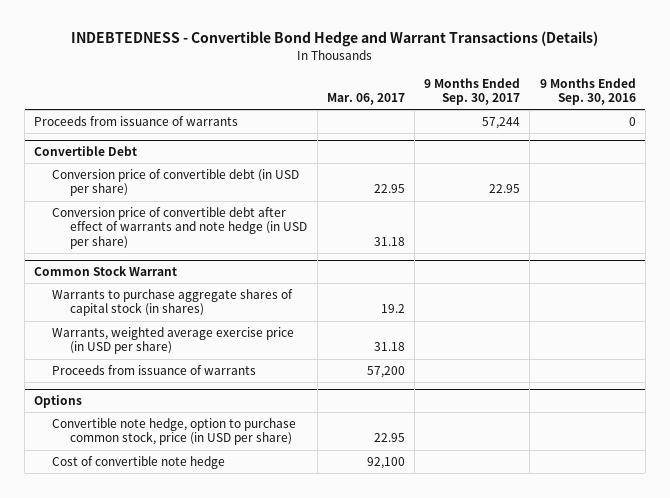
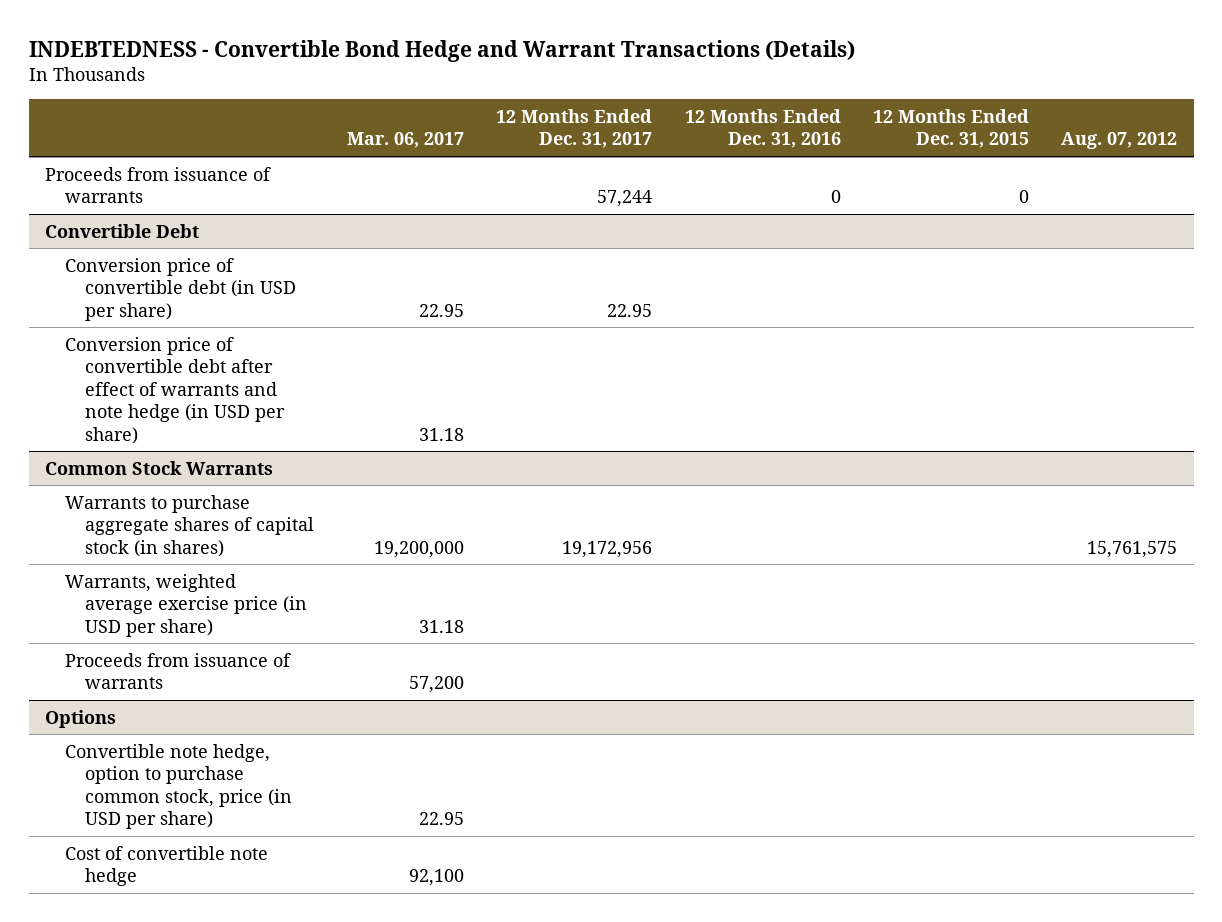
[424,77,521,106] 9 Months Ended Sep. 30, 2017 -> none
[539,77,636,106] 9 Months Ended Sep. 30, 2016 -> none
none -> [496,108,653,149] 12 Months Ended Dec. 31, 2017
none -> [684,108,841,149] 12 Months Ended Dec. 31, 2016
none -> [873,108,1030,149] 12 Months Ended Dec. 31, 2015
none -> [1061,132,1178,150] Aug. 07, 2012
[34,266,178,277] Common Stock Warrant -> [44,460,273,475] Common Stock Warrants
[380,304,405,314] 19.2 -> [373,540,464,558] 19,200,000

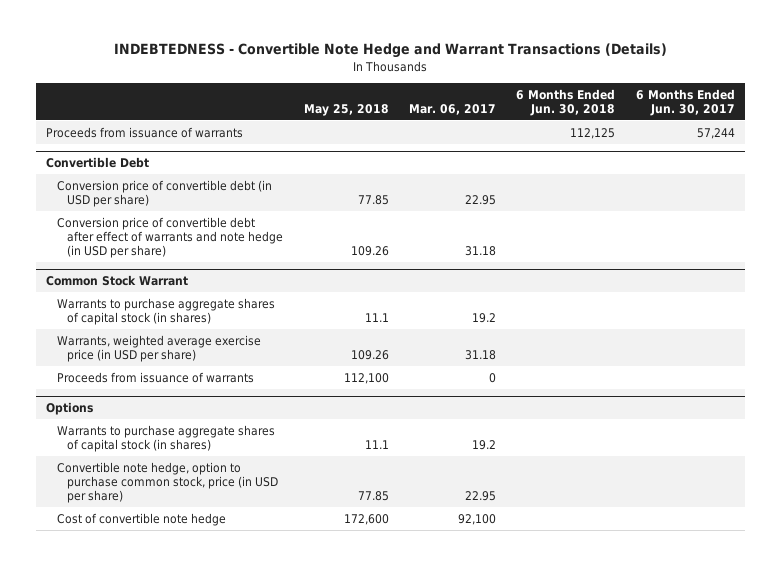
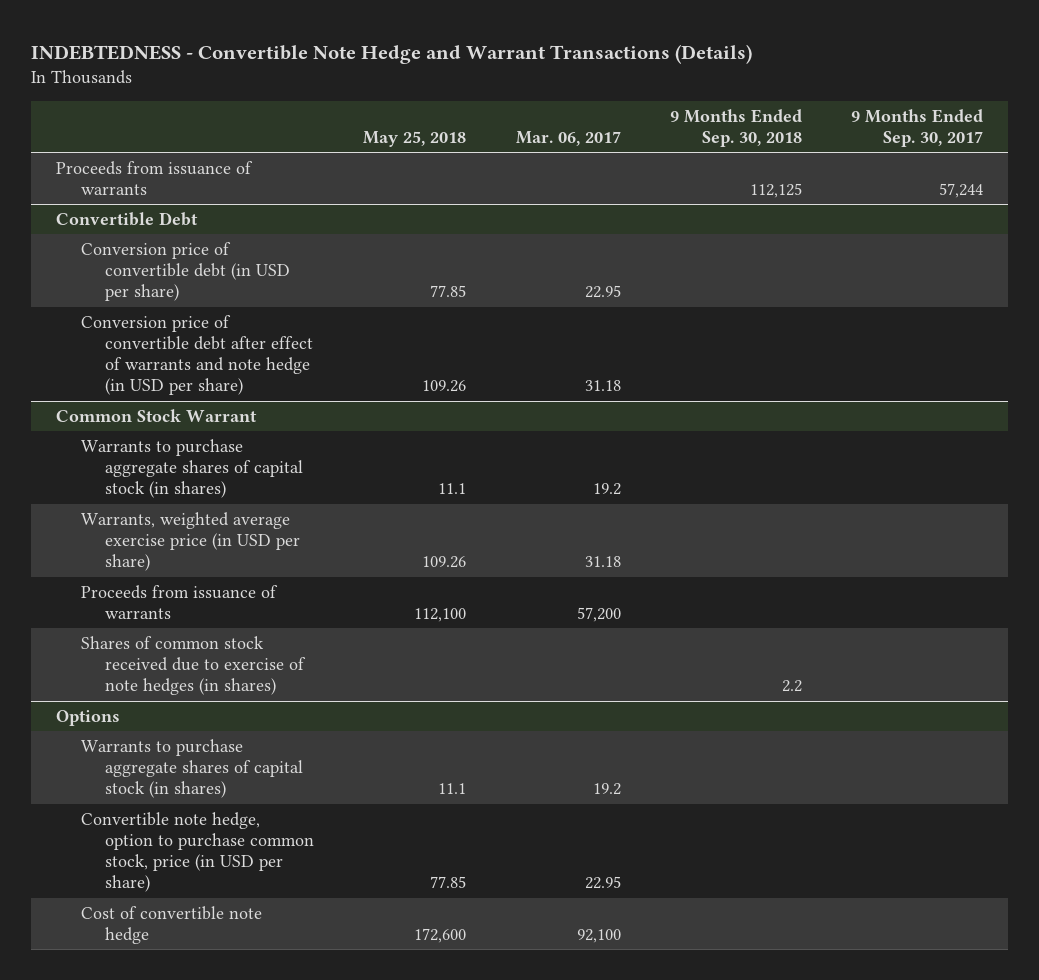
[516,88,616,116] 6 Months Ended Jun. 30, 2018 -> none
[635,88,735,116] 6 Months Ended Jun. 30, 2017 -> none
none -> [670,108,803,147] 9 Months Ended Sep. 30, 2018
none -> [851,108,984,147] 9 Months Ended Sep. 30, 2017
[488,373,496,384] 0 -> [576,607,621,623] 57,200
none -> [80,635,307,696] Shares of common stock received due to exercise of note hedges (in shares)

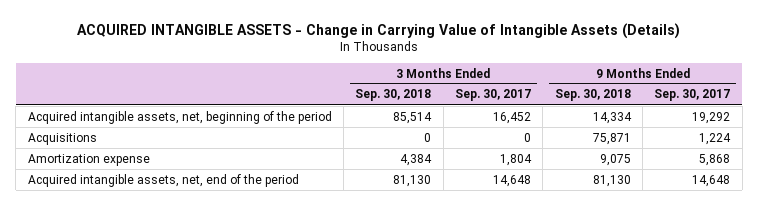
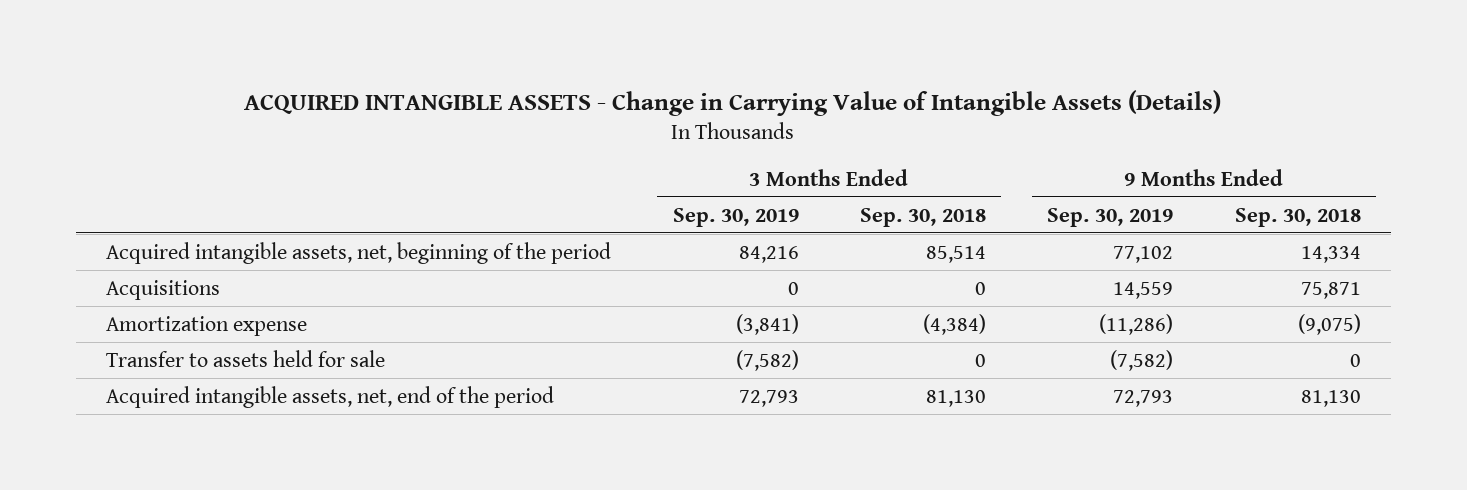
[455,89,532,102] Sep. 30, 2017 -> none
[654,89,731,102] Sep. 30, 2017 -> none
none -> [672,207,799,227] Sep. 30, 2019
none -> [1047,207,1174,227] Sep. 30, 2019
[400,153,433,166] 4,384 -> [922,313,986,335] (4,384)
[599,153,631,166] 9,075 -> [1297,313,1361,335] (9,075)
none -> [106,349,386,367] Transfer to assets held for sale

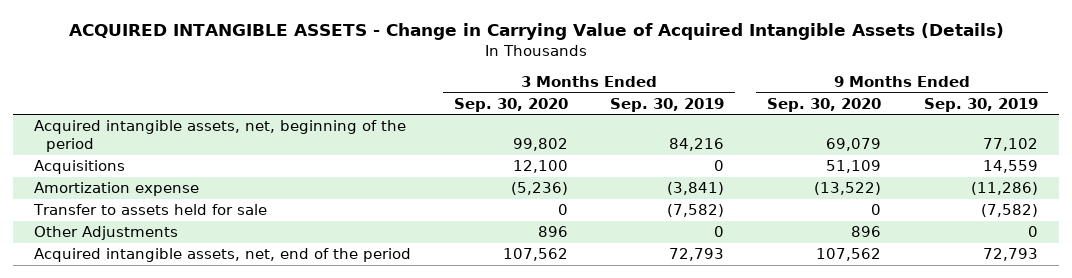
[244,89,1222,116] ACQUIRED INTANGIBLE ASSETS - Change in Carrying Value of Intangible Assets (Details) -> [68,22,1004,40] ACQUIRED INTANGIBLE ASSETS - Change in Carrying Value of Acquired Intangible Assets (Details)
[859,207,986,227] Sep. 30, 2018 -> none
[1234,207,1361,227] Sep. 30, 2018 -> none
none -> [453,97,568,112] Sep. 30, 2020
none -> [766,97,881,112] Sep. 30, 2020
none -> [34,226,179,241] Other Adjustments

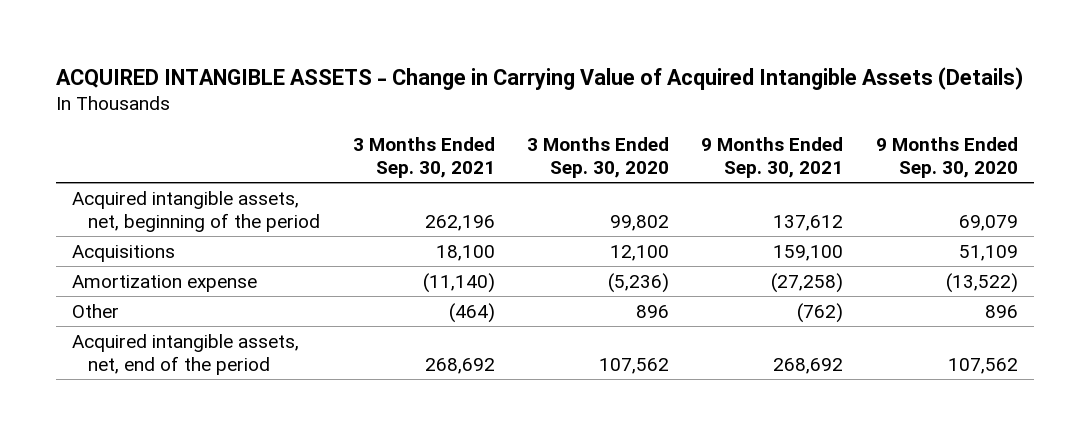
[610,97,725,112] Sep. 30, 2019 -> none
[923,97,1038,112] Sep. 30, 2019 -> none
none -> [352,136,495,178] 3 Months Ended Sep. 30, 2021
none -> [701,136,844,178] 9 Months Ended Sep. 30, 2021
[33,204,268,216] Transfer to assets held for sale -> none
[34,226,179,241] Other Adjustments -> [71,303,119,318] Other

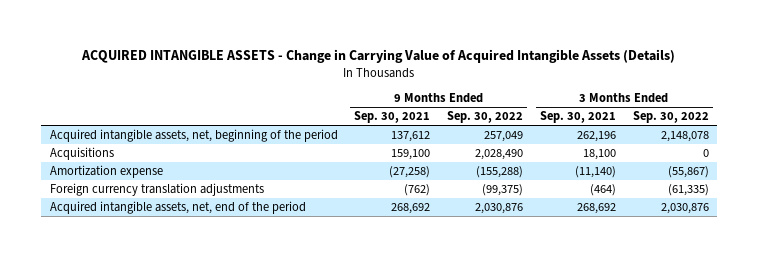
[526,136,669,178] 3 Months Ended Sep. 30, 2020 -> none
[875,136,1018,178] 9 Months Ended Sep. 30, 2020 -> none
none -> [447,111,524,124] Sep. 30, 2022
none -> [632,111,709,124] Sep. 30, 2022
[71,303,119,318] Other -> [49,183,264,197] Foreign currency translation adjustments

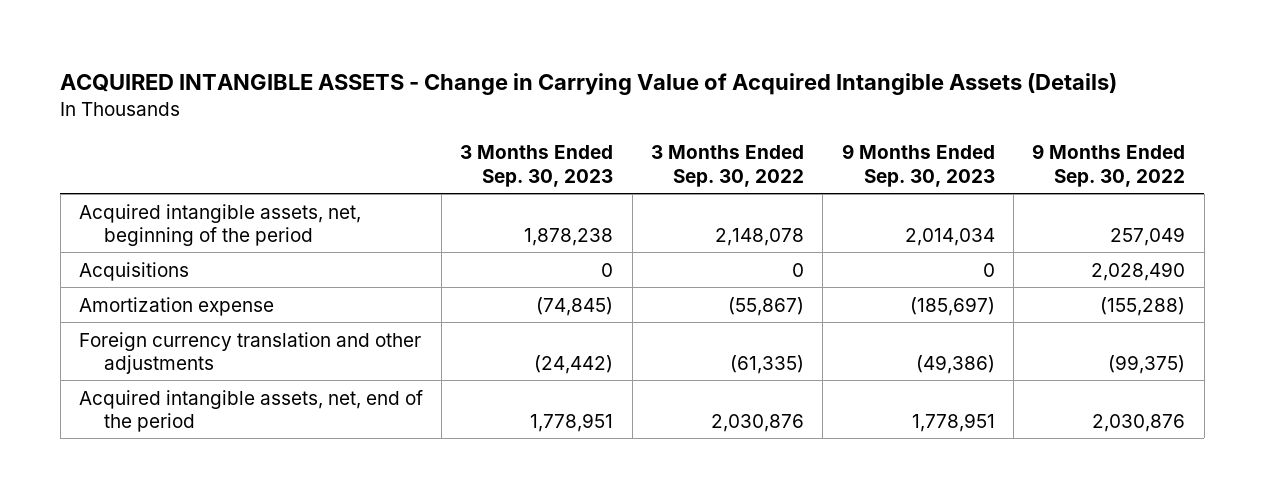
[354,111,431,124] Sep. 30, 2021 -> none
[539,111,616,124] Sep. 30, 2021 -> none
none -> [460,145,614,187] 3 Months Ended Sep. 30, 2023
none -> [841,144,995,187] 9 Months Ended Sep. 30, 2023
[49,183,264,197] Foreign currency translation adjustments -> [78,331,421,374] Foreign currency translation and other adjustments

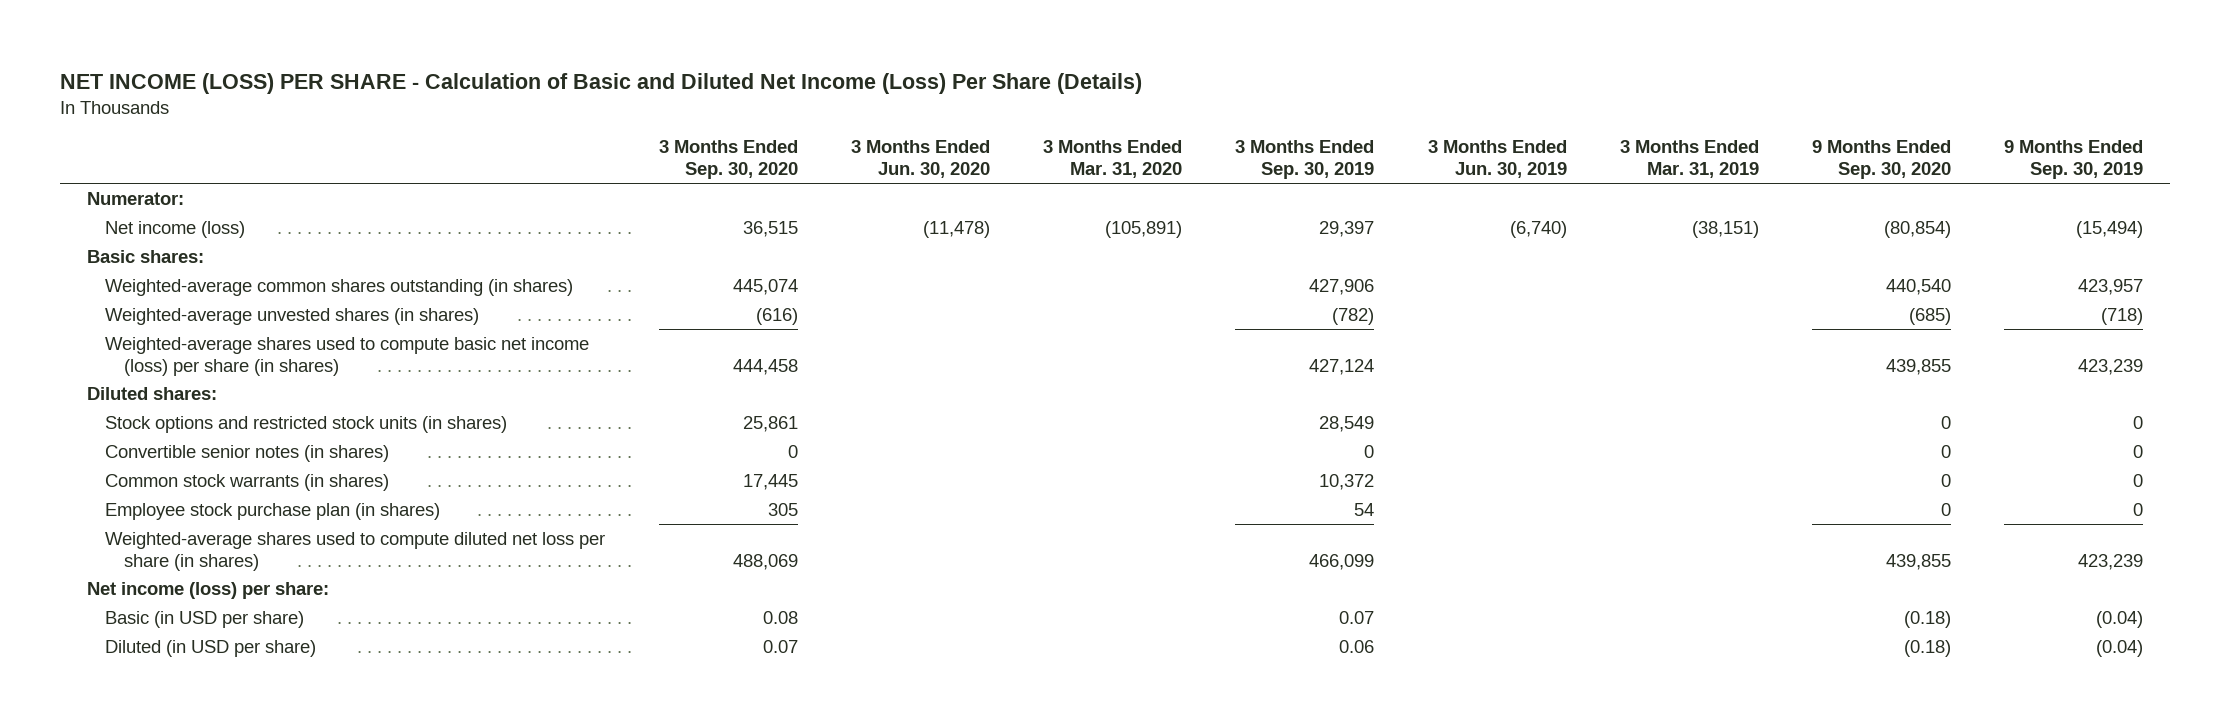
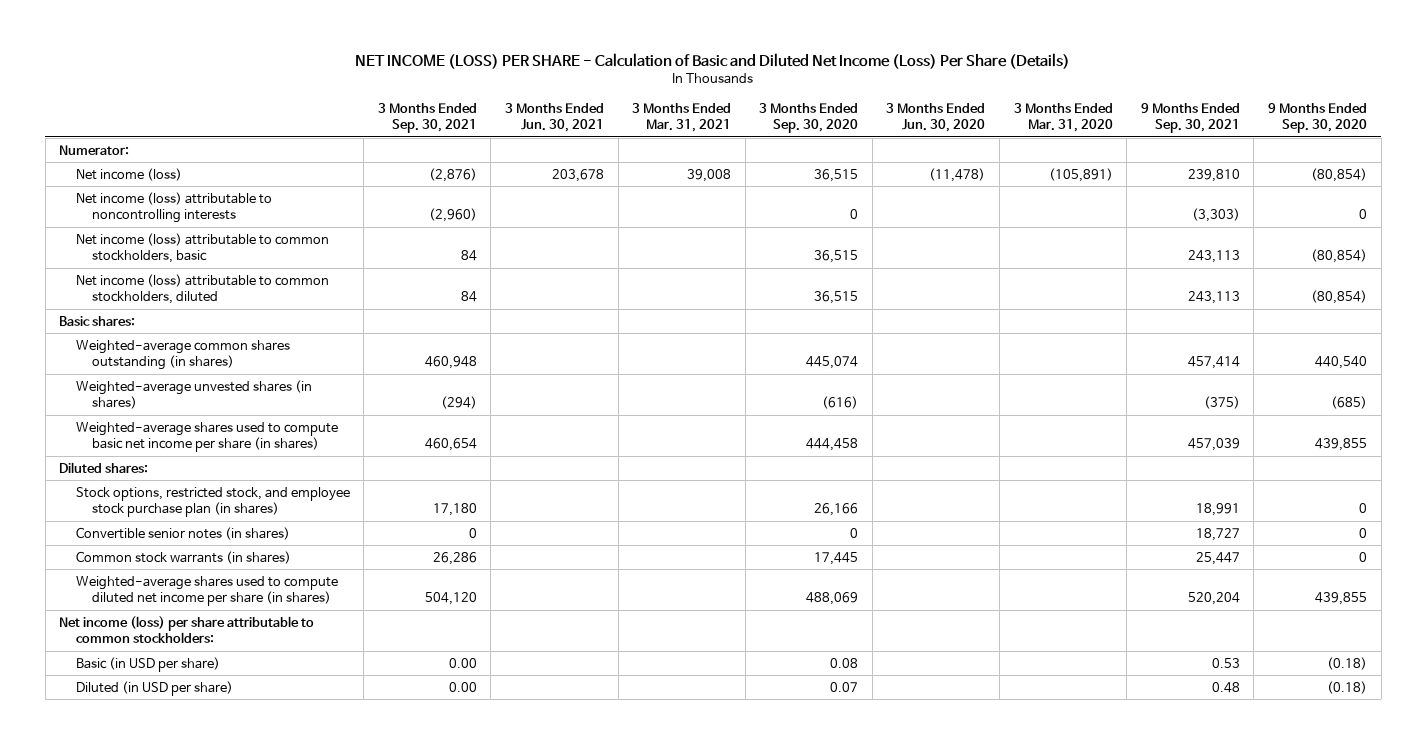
[1235,140,1375,180] 3 Months Ended Sep. 30, 2019 -> none
[1427,140,1567,179] 3 Months Ended Jun. 30, 2019 -> none
[1619,140,1759,179] 3 Months Ended Mar. 31, 2019 -> none
[2004,140,2144,180] 9 Months Ended Sep. 30, 2019 -> none
none -> [377,102,477,134] 3 Months Ended Sep. 30, 2021
none -> [504,102,604,133] 3 Months Ended Jun. 30, 2021
none -> [632,102,732,133] 3 Months Ended Mar. 31, 2021
none -> [1140,102,1240,134] 9 Months Ended Sep. 30, 2021
none -> [75,191,272,224] Net income (loss) attributable to noncontrolling interests
none -> [75,232,329,264] Net income (loss) attributable to common stockholders, basic
none -> [75,273,329,305] Net income (loss) attributable to common stockholders, diluted
[105,336,590,376] Weighted-average shares used to compute basic net income (loss) per share (in shares) -> [75,421,338,453] Weighted-average shares used to compute basic net income per share (in shares)
[105,415,508,433] Stock options and restricted stock units (in shares) -> [75,486,350,518] Stock options, restricted stock, and employee stock purchase plan (in shares)
[742,415,798,432] 25,861 -> [814,503,859,517] 26,166
[105,502,441,520] Employee stock purchase plan (in shares) -> none
[105,531,606,571] Weighted-average shares used to compute diluted net loss per share (in shares) -> [75,575,338,607] Weighted-average shares used to compute diluted net income per share (in shares)
[86,581,329,599] Net income (loss) per share: -> [59,615,315,644] Net income (loss) per share attributable to common stockholders:

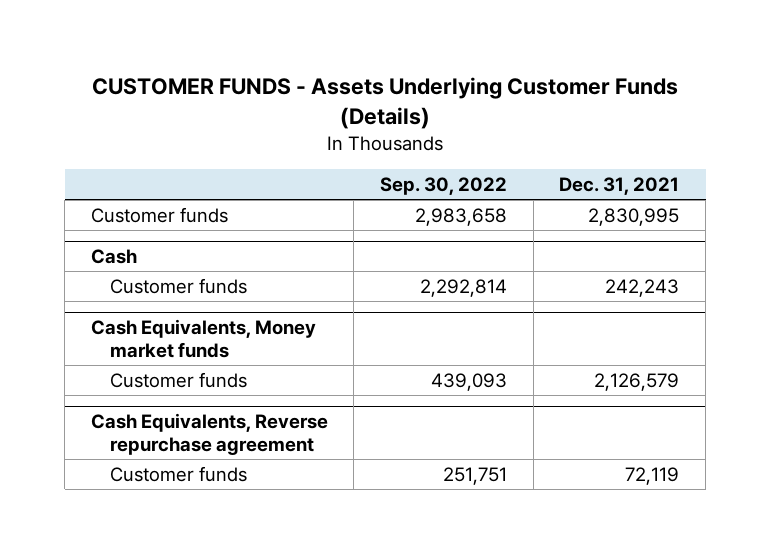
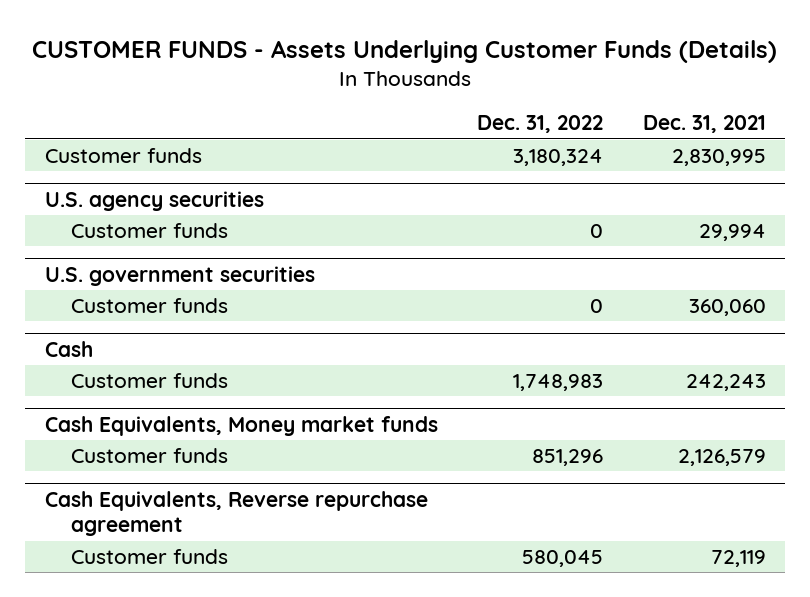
[380,176,508,195] Sep. 30, 2022 -> none
none -> [477,115,604,134] Dec. 31, 2022
none -> [44,190,264,211] U.S. agency securities
none -> [70,223,228,239] Customer funds
none -> [44,265,315,286] U.S. government securities
none -> [70,298,228,314] Customer funds

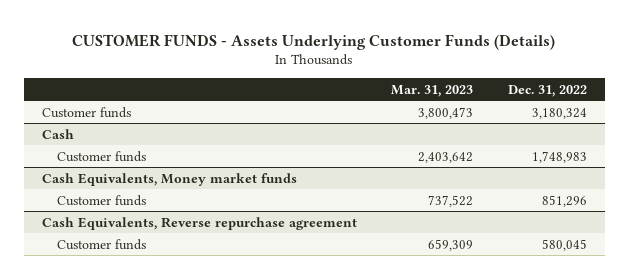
[642,115,766,134] Dec. 31, 2021 -> none
none -> [391,84,474,97] Mar. 31, 2023
[44,190,264,211] U.S. agency securities -> none
[70,223,228,239] Customer funds -> none
[44,265,315,286] U.S. government securities -> none
[70,298,228,314] Customer funds -> none

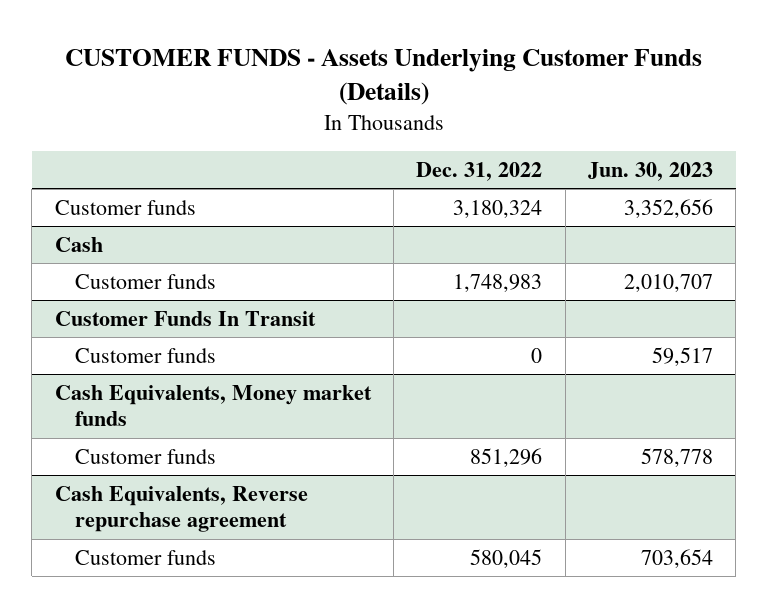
[391,84,474,97] Mar. 31, 2023 -> none
none -> [588,162,714,182] Jun. 30, 2023
none -> [54,310,316,326] Customer Funds In Transit
none -> [75,347,217,363] Customer funds

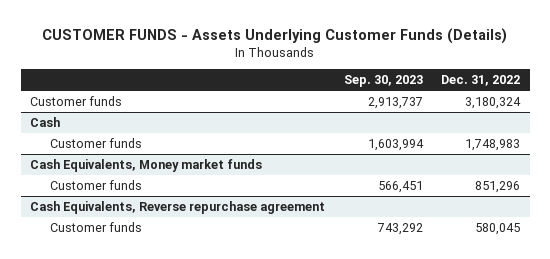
[588,162,714,182] Jun. 30, 2023 -> none
none -> [343,75,423,88] Sep. 30, 2023
[54,310,316,326] Customer Funds In Transit -> none
[75,347,217,363] Customer funds -> none

